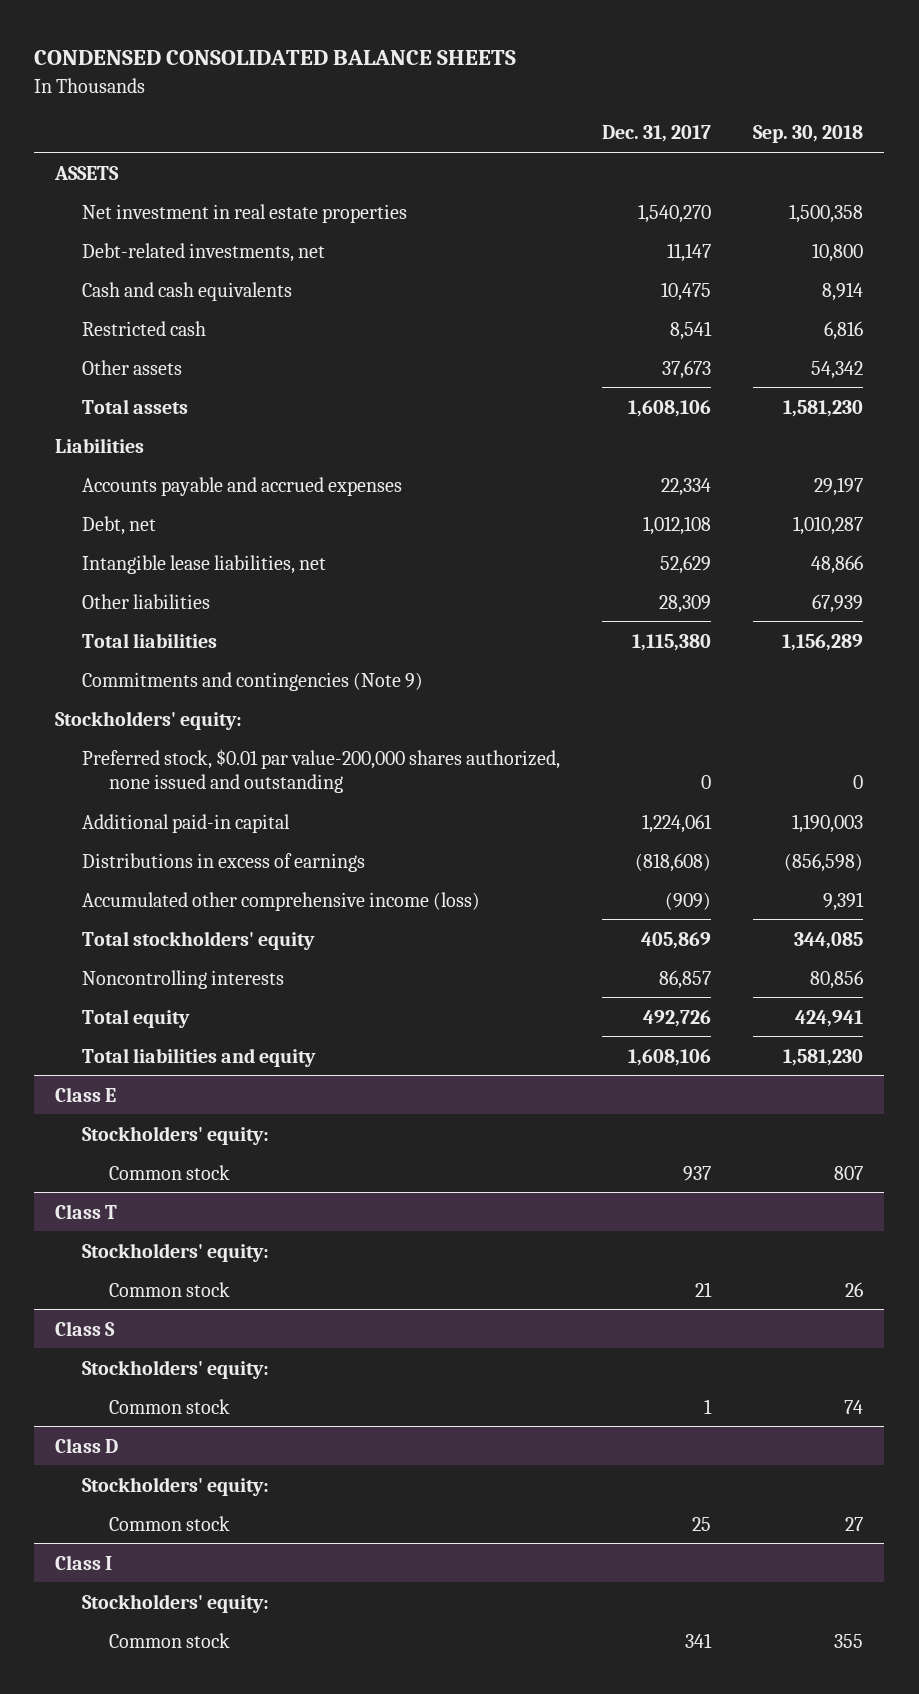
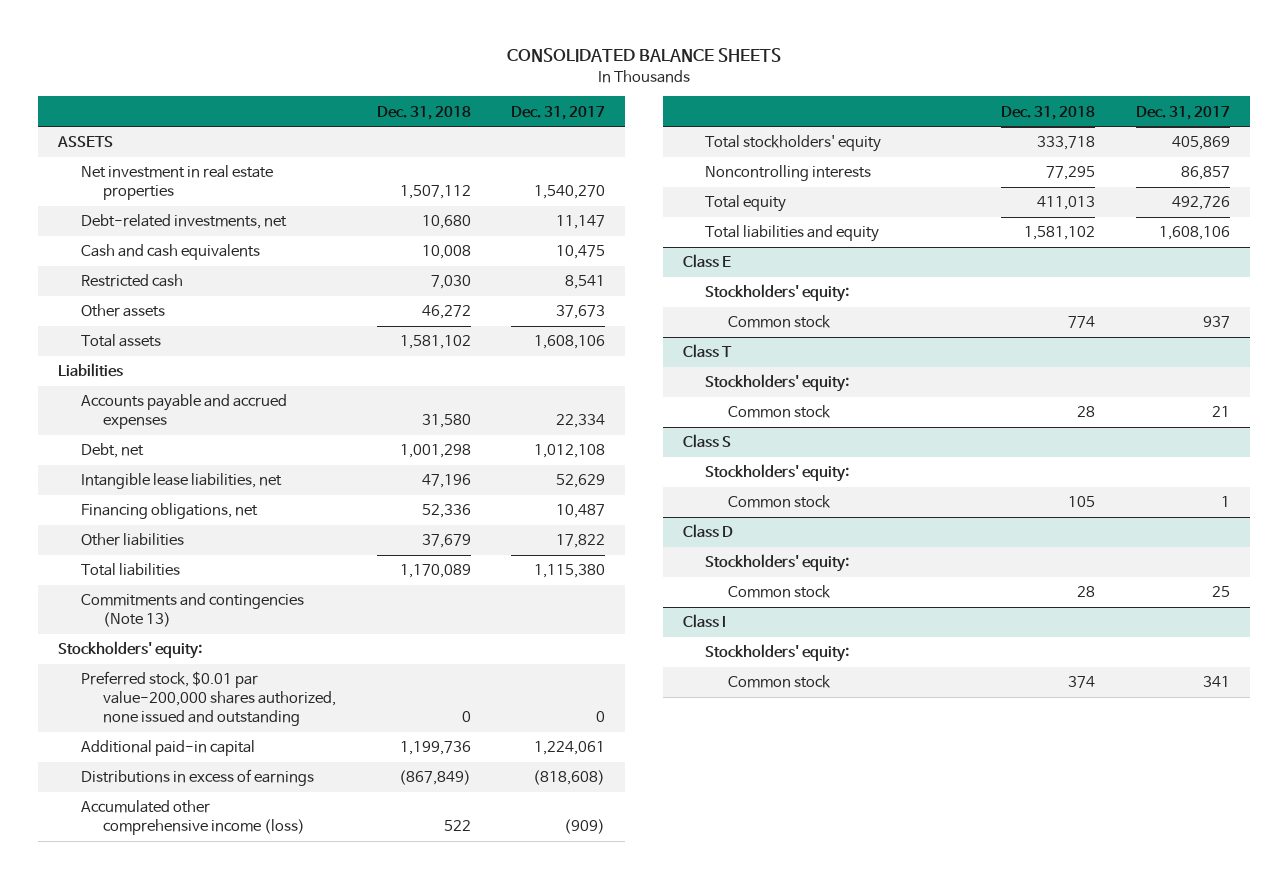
[34,50,517,66] CONDENSED CONSOLIDATED BALANCE SHEETS -> [507,48,782,63] CONSOLIDATED BALANCE SHEETS
[753,125,864,144] Sep. 30, 2018 -> none
none -> [376,105,471,120] Dec. 31, 2018
none -> [80,503,258,520] Financing obligations, net
[659,594,712,613] 28,309 -> [556,534,606,549] 17,822
[82,671,424,691] Commitments and contingencies (Note 9) -> [80,593,304,628] Commitments and contingencies (Note 13)

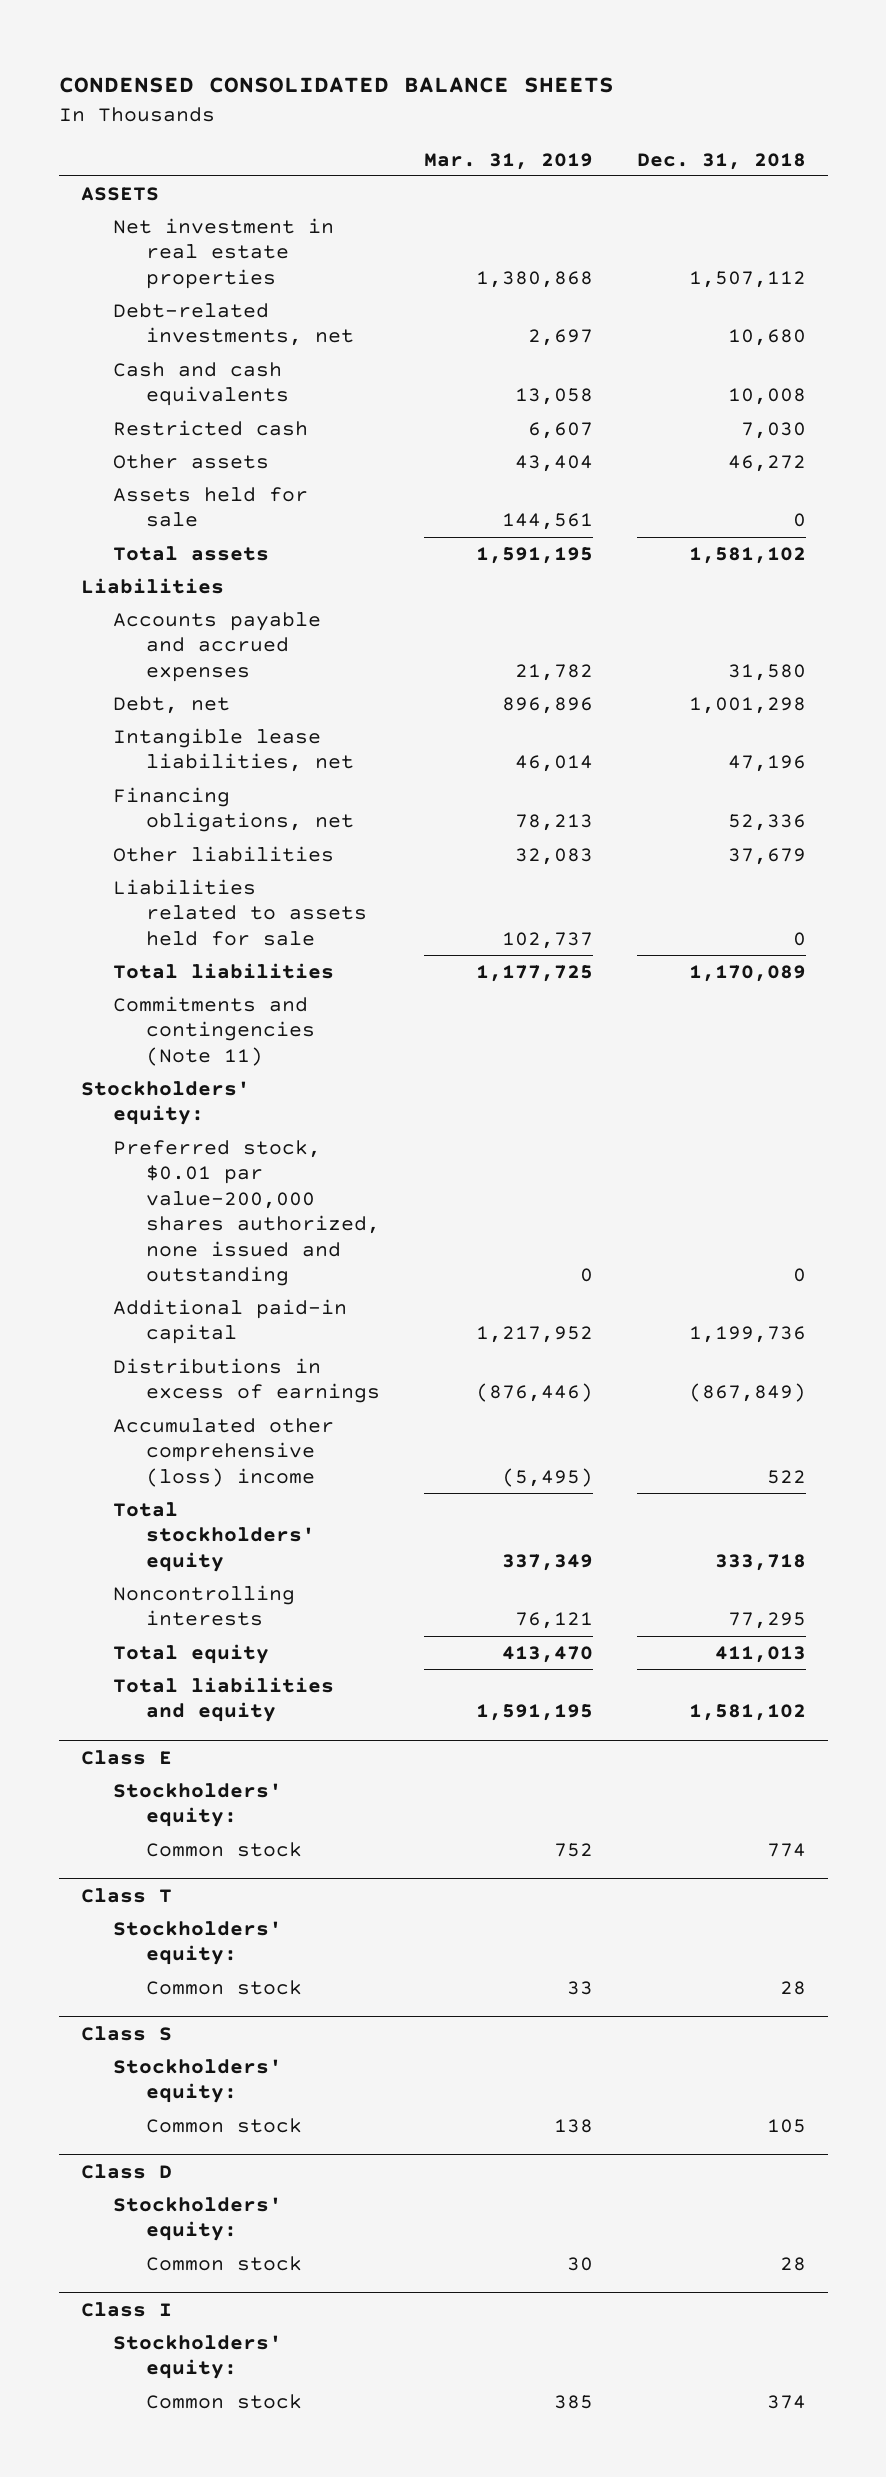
[507,48,782,63] CONSOLIDATED BALANCE SHEETS -> [58,77,614,94] CONDENSED CONSOLIDATED BALANCE SHEETS
[511,105,606,120] Dec. 31, 2017 -> none
none -> [424,152,594,170] Mar. 31, 2019
none -> [113,486,309,528] Assets held for sale
none -> [113,878,368,946] Liabilities related to assets held for sale
[80,593,304,628] Commitments and contingencies (Note 13) -> [113,995,316,1066] Commitments and contingencies (Note 11)
[80,800,306,836] Accumulated other comprehensive income (loss) -> [113,1417,335,1487] Accumulated other comprehensive (loss) income

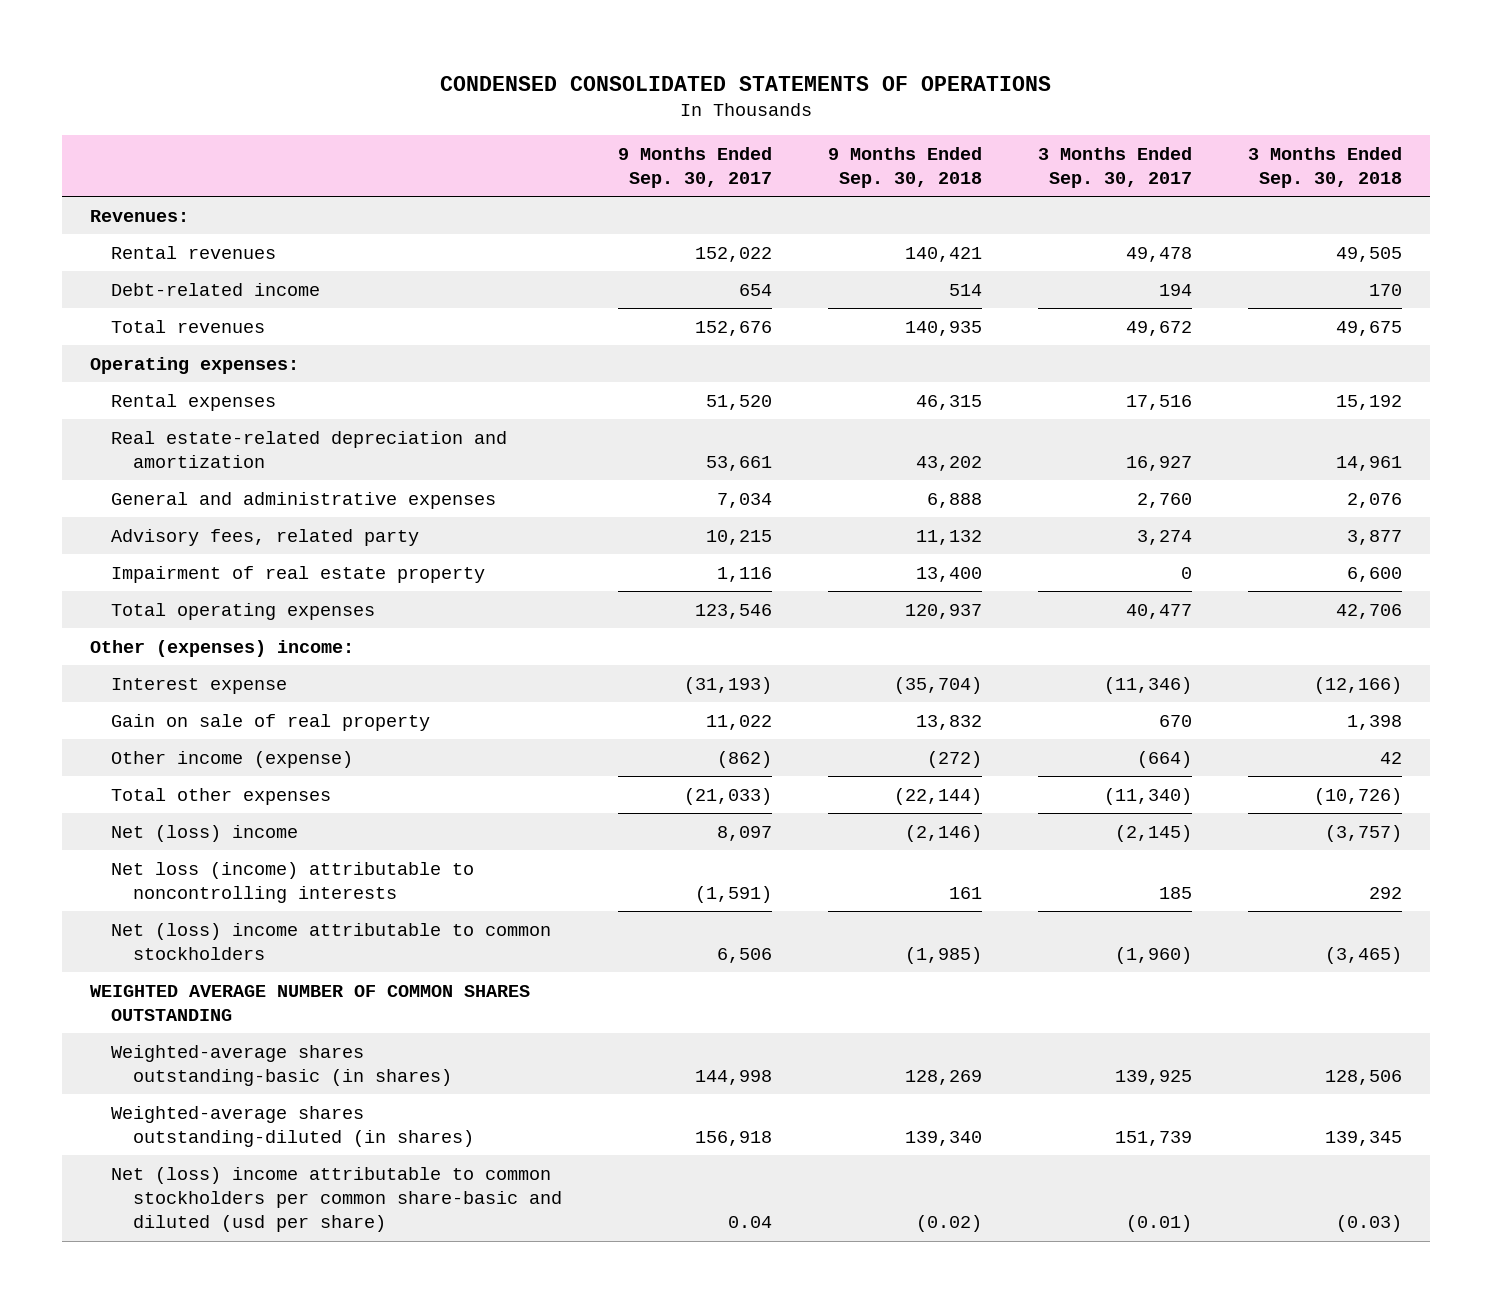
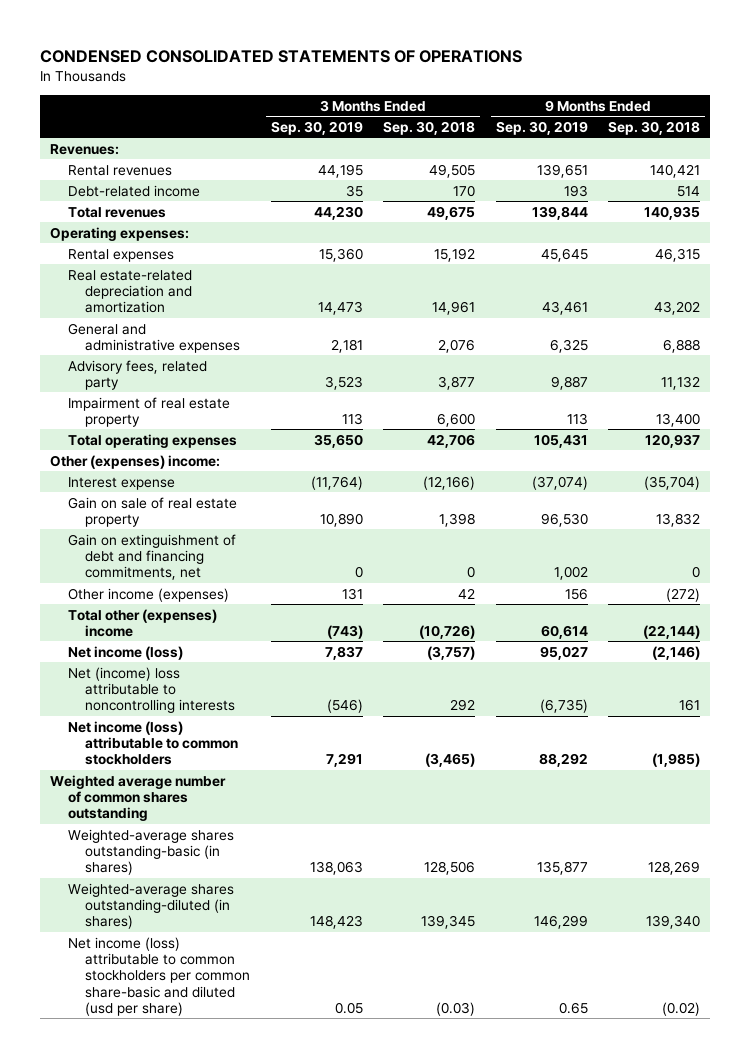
[617,146,772,189] 9 Months Ended Sep. 30, 2017 -> none
[1037,146,1192,189] 3 Months Ended Sep. 30, 2017 -> none
none -> [270,120,363,135] Sep. 30, 2019
none -> [495,120,588,135] Sep. 30, 2019
[111,713,431,731] Gain on sale of real property -> [67,496,237,527] Gain on sale of real estate property
none -> [67,533,236,581] Gain on extinguishment of debt and financing commitments, net
[111,750,354,768] Other income (expense) -> [67,587,229,602] Other income (expenses)
[111,787,332,805] Total other expenses -> [67,608,217,637] Total other (expenses) income
[111,824,299,842] Net (loss) income -> [67,645,183,660] Net income (loss)
[111,861,475,903] Net loss (income) attributable to noncontrolling interests -> [67,666,236,714] Net (income) loss attributable to noncontrolling interests
[111,922,552,960] Net (loss) income attributable to common stockholders -> [67,720,239,766] Net income (loss) attributable to common stockholders
[89,984,530,1021] WEIGHTED AVERAGE NUMBER OF COMMON SHARES OUTSTANDING -> [49,774,226,822] Weighted average number of common shares outstanding
[111,1166,563,1233] Net (loss) income attributable to common stockholders per common share-basic and diluted (usd per share) -> [67,936,251,1016] Net income (loss) attributable to common stockholders per common share-basic and diluted (usd per share)

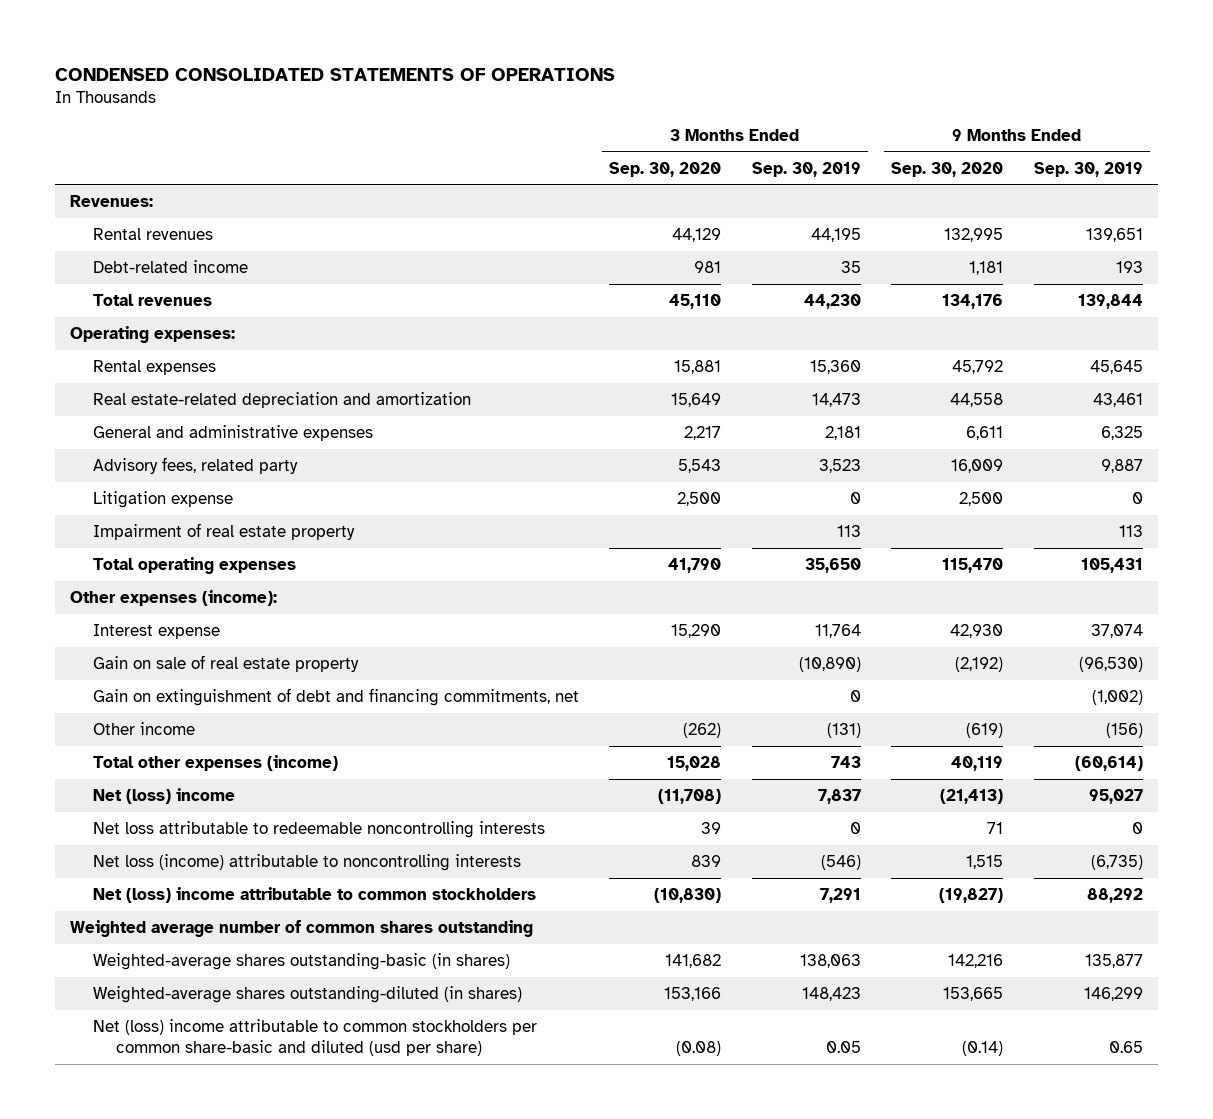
[383,120,476,135] Sep. 30, 2018 -> none
[608,120,701,135] Sep. 30, 2018 -> none
none -> [609,161,722,177] Sep. 30, 2020
none -> [891,161,1004,177] Sep. 30, 2020
none -> [93,490,234,508] Litigation expense
[49,454,220,469] Other (expenses) income: -> [70,589,278,606] Other expenses (income):
[310,475,363,490] (11,764) -> [814,623,861,638] 11,764
[531,475,588,490] (37,074) -> [1090,623,1143,638] 37,074
[319,512,363,527] 10,890 -> [798,656,861,672] (10,890)
[540,512,588,527] 96,530 -> [1078,656,1143,672] (96,530)
[553,566,588,581] 1,002 -> [1091,689,1143,705] (1,002)
[67,587,229,602] Other income (expenses) -> [93,721,196,735] Other income
[341,587,363,600] 131 -> [826,722,861,738] (131)
[564,587,588,600] 156 -> [1105,722,1143,738] (156)
[67,608,217,637] Total other (expenses) income -> [93,754,339,771] Total other expenses (income)
[326,624,363,639] (743) -> [830,755,861,768] 743
[540,624,588,639] 60,614 -> [1074,755,1143,771] (60,614)
[67,645,183,660] Net income (loss) -> [93,787,236,804] Net (loss) income
none -> [93,820,546,838] Net loss attributable to redeemable noncontrolling interests
[67,666,236,714] Net (income) loss attributable to noncontrolling interests -> [93,853,522,871] Net loss (income) attributable to noncontrolling interests
[67,720,239,766] Net income (loss) attributable to common stockholders -> [93,886,537,903] Net (loss) income attributable to common stockholders
[67,936,251,1016] Net income (loss) attributable to common stockholders per common share-basic and diluted (usd per share) -> [93,1018,538,1057] Net (loss) income attributable to common stockholders per common share-basic and diluted (usd per share)

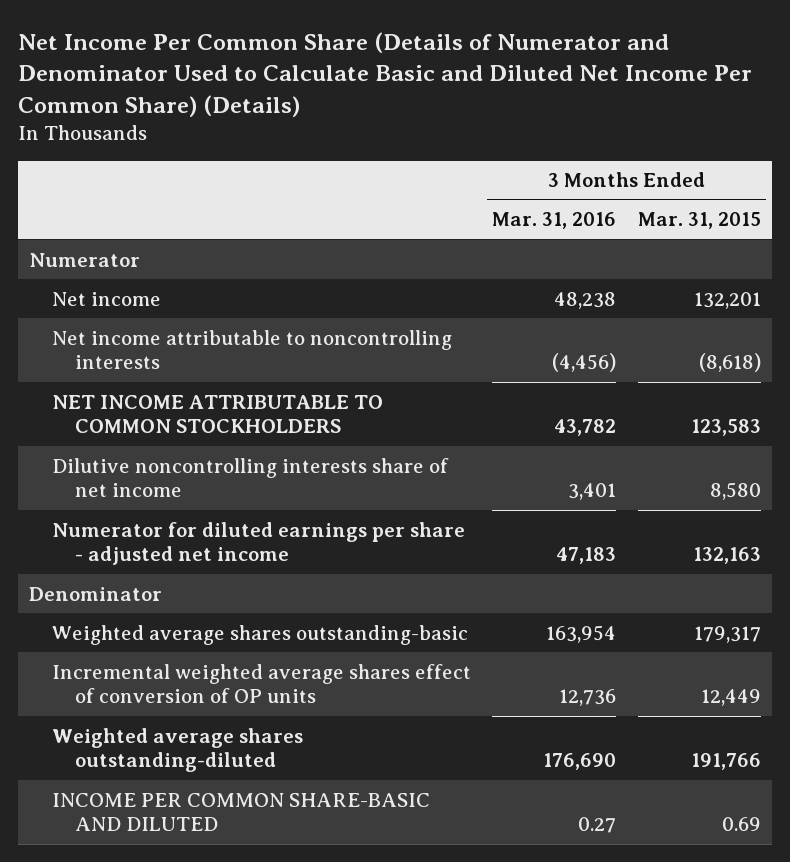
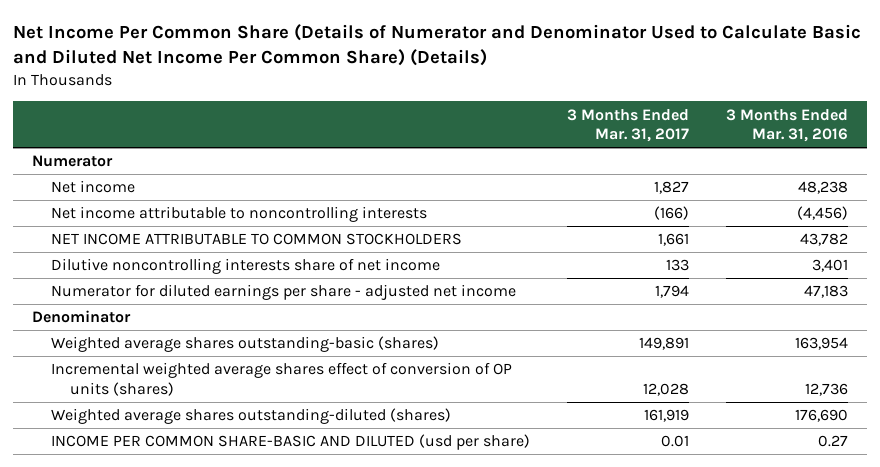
[637,212,761,230] Mar. 31, 2015 -> none
none -> [567,108,690,143] 3 Months Ended Mar. 31, 2017
[52,624,469,645] Weighted average shares outstanding-basic -> [50,336,439,353] Weighted average shares outstanding-basic (shares)
[52,663,472,704] Incremental weighted average shares effect of conversion of OP units -> [50,362,512,396] Incremental weighted average shares effect of conversion of OP units (shares)
[52,727,304,773] Weighted average shares outstanding-diluted -> [50,408,451,425] Weighted average shares outstanding-diluted (shares)
[52,792,431,832] INCOME PER COMMON SHARE-BASIC AND DILUTED -> [50,434,530,451] INCOME PER COMMON SHARE-BASIC AND DILUTED (usd per share)

